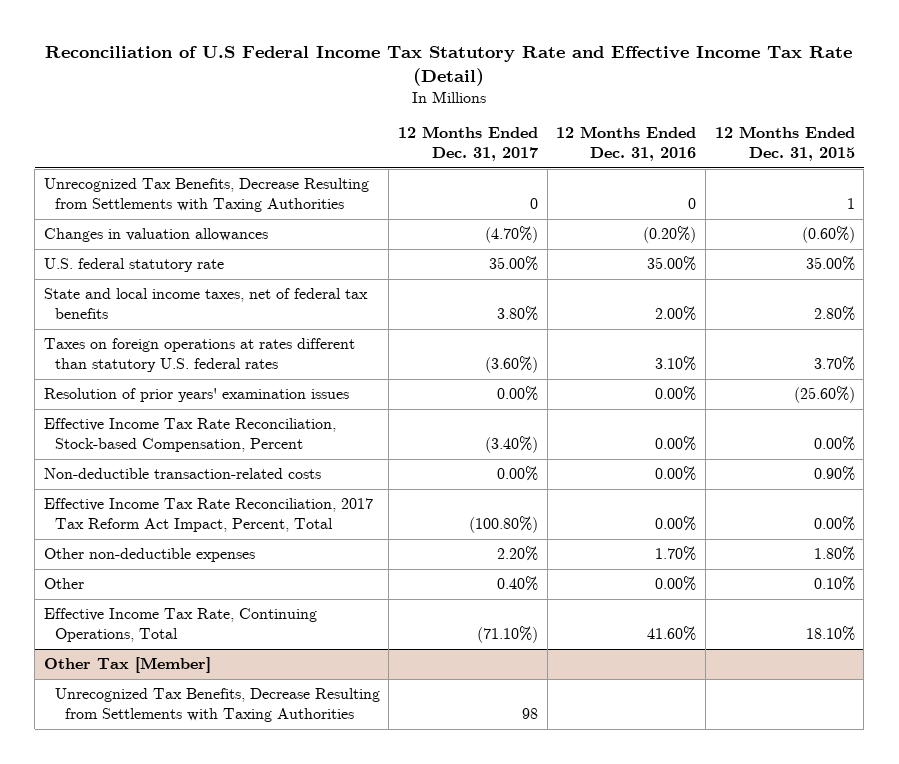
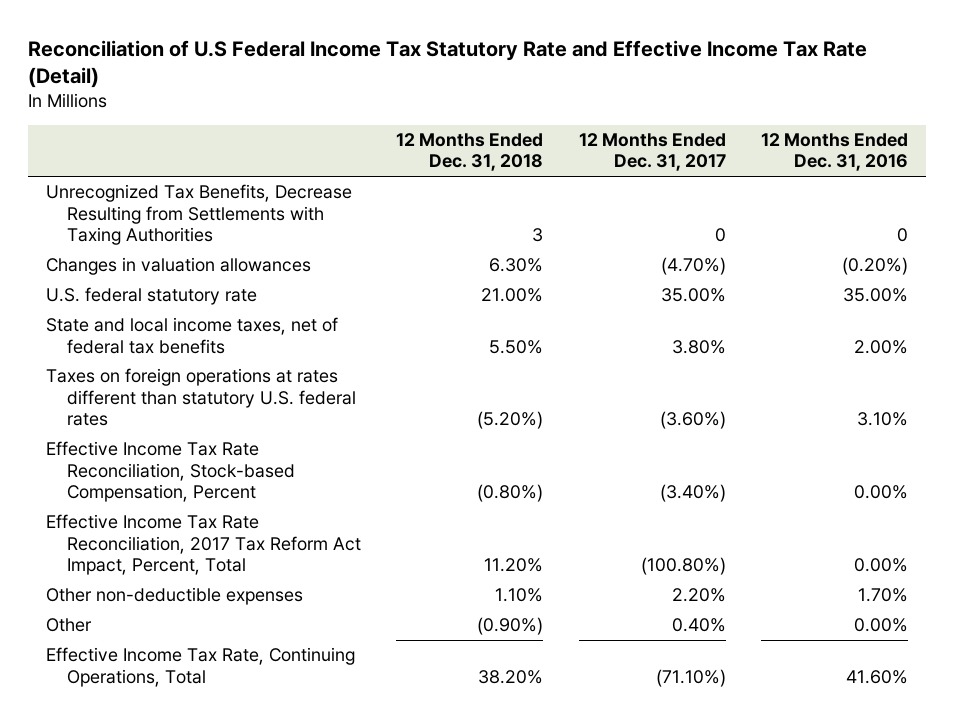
[714,126,855,161] 12 Months Ended Dec. 31, 2015 -> none
none -> [396,133,544,172] 12 Months Ended Dec. 31, 2018
[43,388,349,403] Resolution of prior years' examination issues -> none
[43,468,321,480] Non-deductible transaction-related costs -> none
[43,657,211,674] Other Tax [Member] -> none
[54,688,380,722] Unrecognized Tax Benefits, Decrease Resulting from Settlements with Taxing Authorities -> none

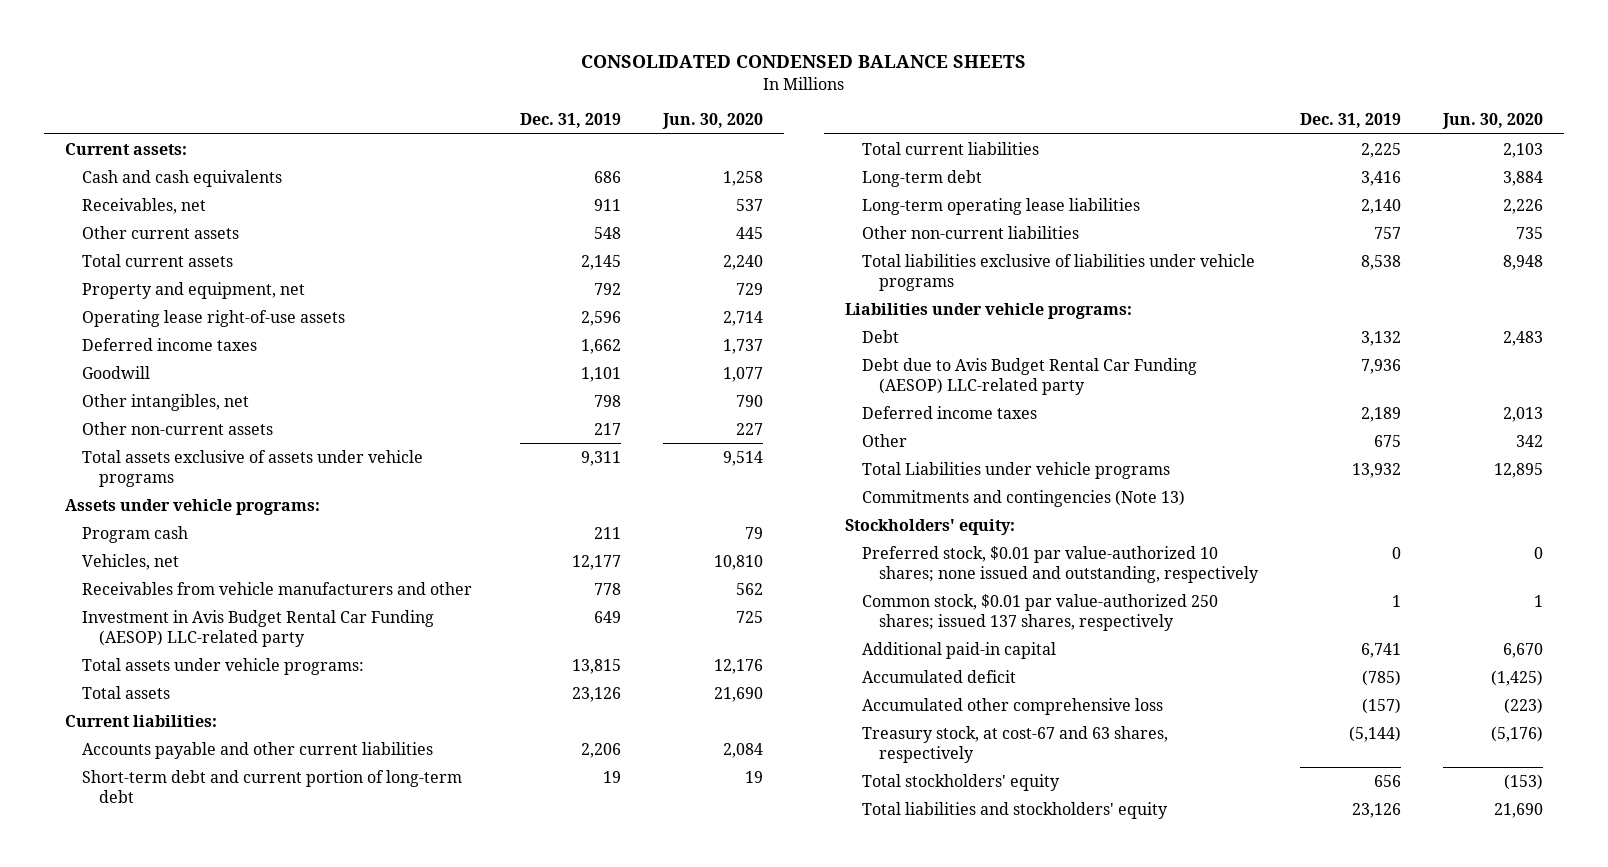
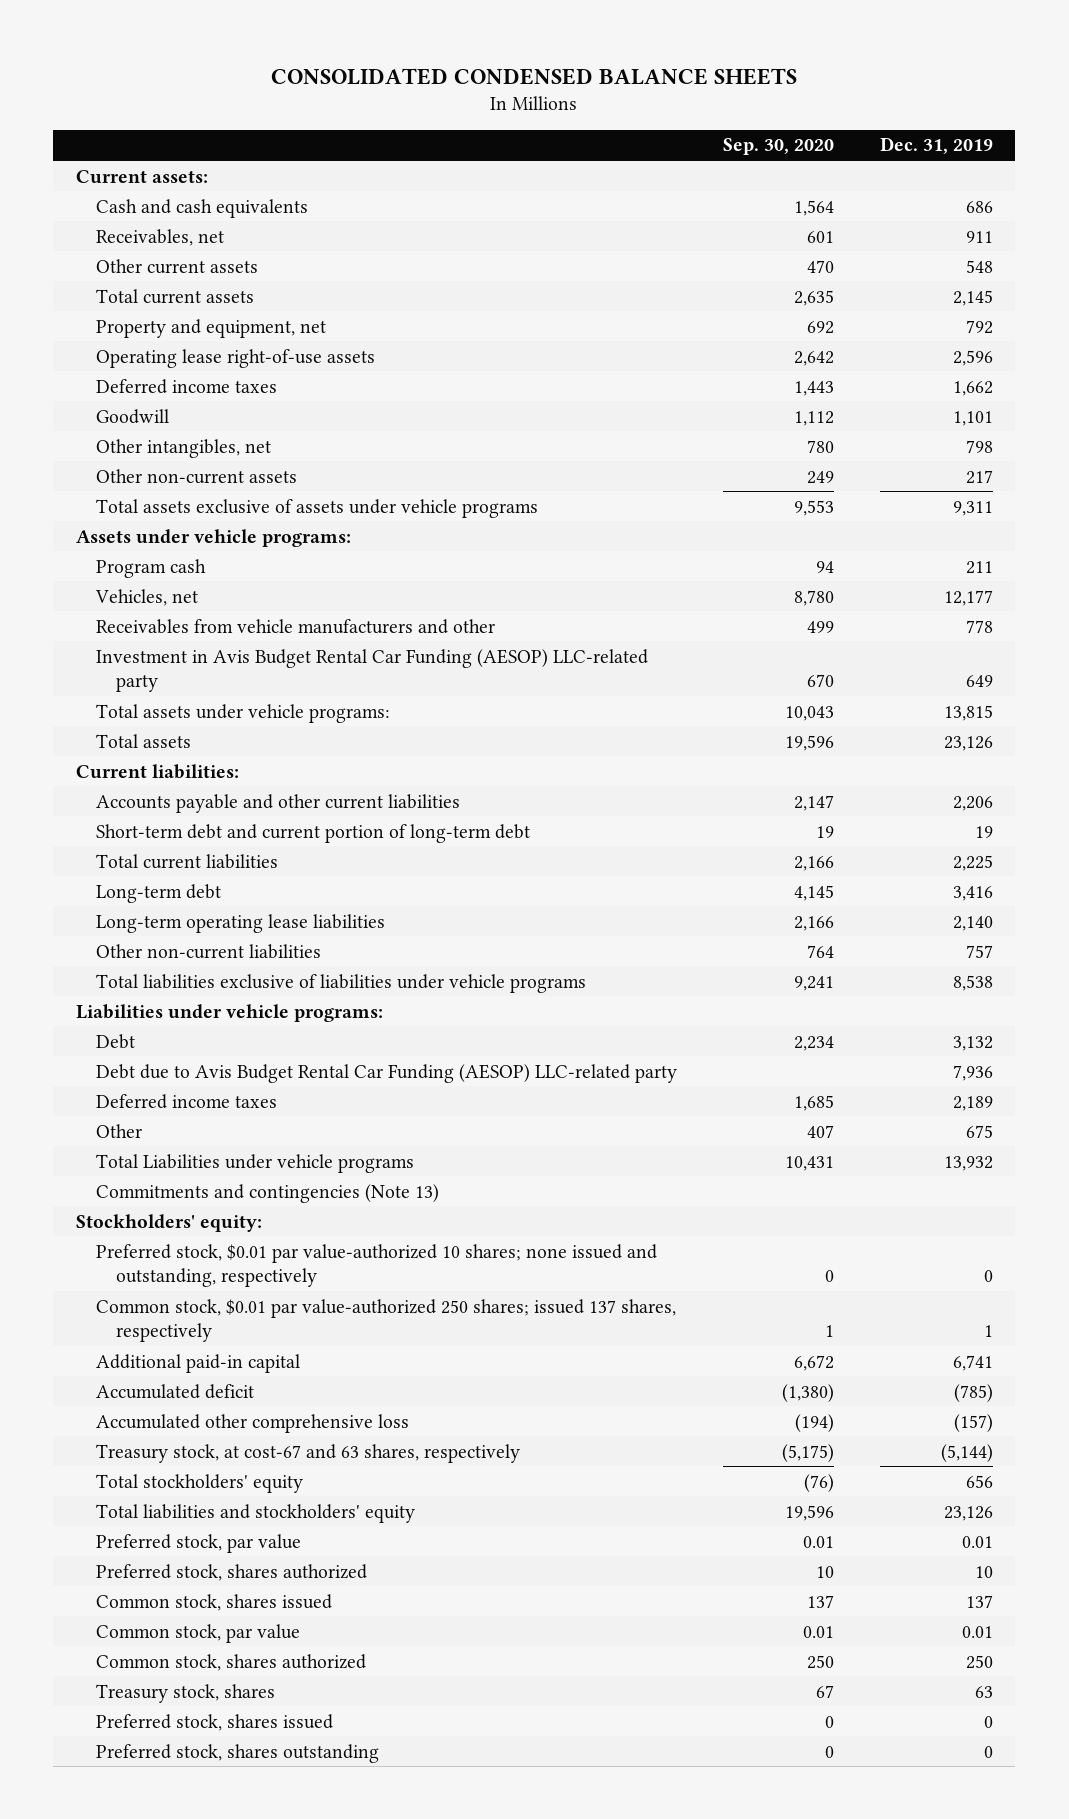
[662,113,764,130] Jun. 30, 2020 -> none
none -> [722,138,834,156] Sep. 30, 2020
none -> [96,1533,302,1553] Preferred stock, par value
none -> [96,1563,368,1581] Preferred stock, shares authorized
none -> [96,1593,333,1611] Common stock, shares issued
none -> [96,1623,301,1643] Common stock, par value
none -> [96,1653,367,1671] Common stock, shares authorized
none -> [96,1683,276,1703] Treasury stock, shares
none -> [96,1713,334,1731] Preferred stock, shares issued
none -> [96,1743,380,1763] Preferred stock, shares outstanding

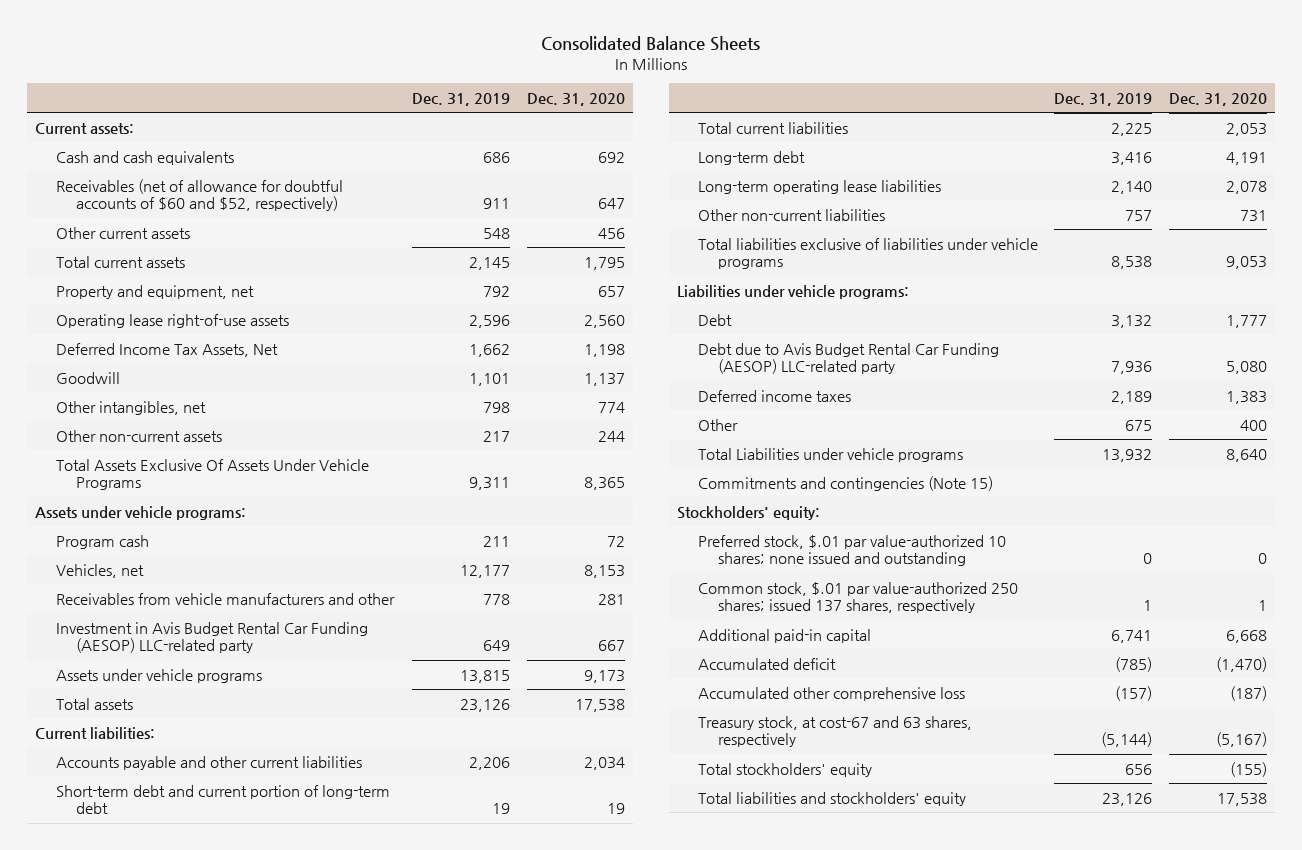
[271,67,798,85] CONSOLIDATED CONDENSED BALANCE SHEETS -> [540,36,760,52] Consolidated Balance Sheets
[722,138,834,156] Sep. 30, 2020 -> none
none -> [526,92,625,106] Dec. 31, 2020
[96,228,225,246] Receivables, net -> [55,178,343,212] Receivables (net of allowance for doubtful accounts of $60 and $52, respectively)
[96,378,278,394] Deferred income taxes -> [55,342,278,357] Deferred Income Tax Assets, Net
[96,498,539,518] Total assets exclusive of assets under vehicle programs -> [55,458,369,491] Total Assets Exclusive Of Assets Under Vehicle Programs
[96,703,391,723] Total assets under vehicle programs: -> [55,668,262,683] Assets under vehicle programs
[96,1183,440,1203] Commitments and contingencies (Note 13) -> [697,475,993,491] Commitments and contingencies (Note 15)
[96,1243,658,1287] Preferred stock, $0.01 par value-authorized 10 shares; none issued and outstanding, respectively -> [697,534,1006,567] Preferred stock, $.01 par value-authorized 10 shares; none issued and outstanding
[96,1298,677,1342] Common stock, $0.01 par value-authorized 250 shares; issued 137 shares, respectively -> [697,581,1018,614] Common stock, $.01 par value-authorized 250 shares; issued 137 shares, respectively
[96,1533,302,1553] Preferred stock, par value -> none
[96,1563,368,1581] Preferred stock, shares authorized -> none
[96,1593,333,1611] Common stock, shares issued -> none
[96,1623,301,1643] Common stock, par value -> none
[96,1653,367,1671] Common stock, shares authorized -> none
[96,1683,276,1703] Treasury stock, shares -> none
[96,1713,334,1731] Preferred stock, shares issued -> none
[96,1743,380,1763] Preferred stock, shares outstanding -> none

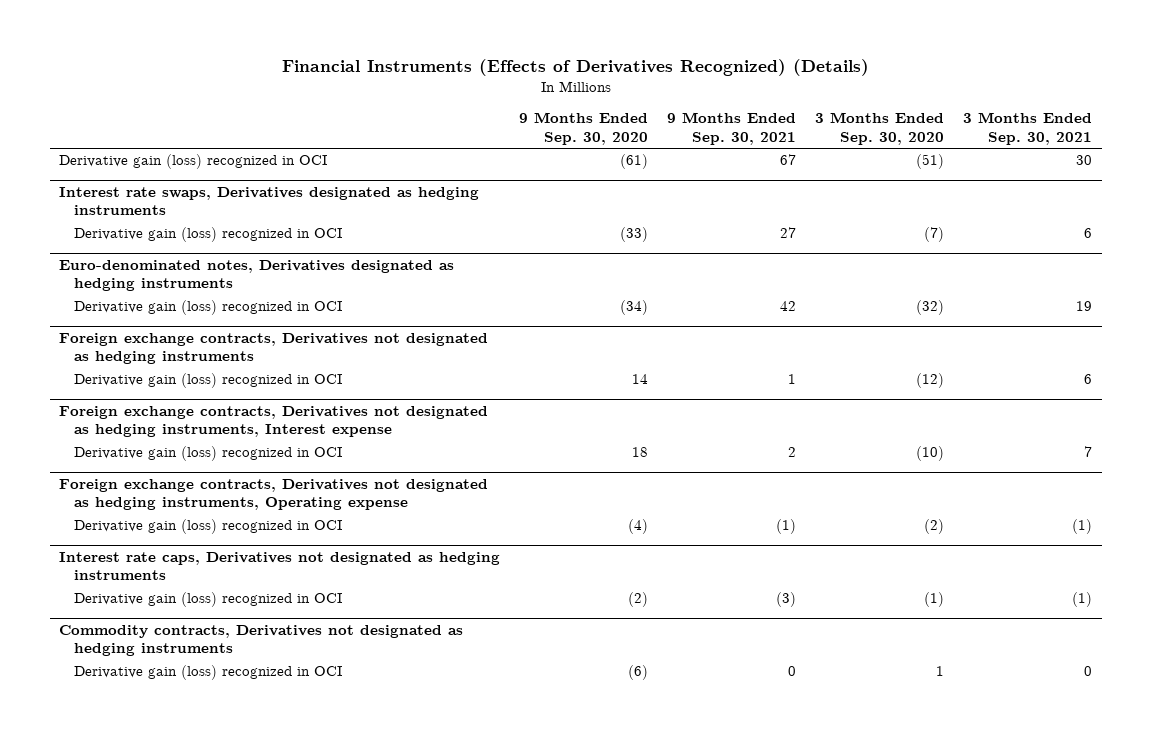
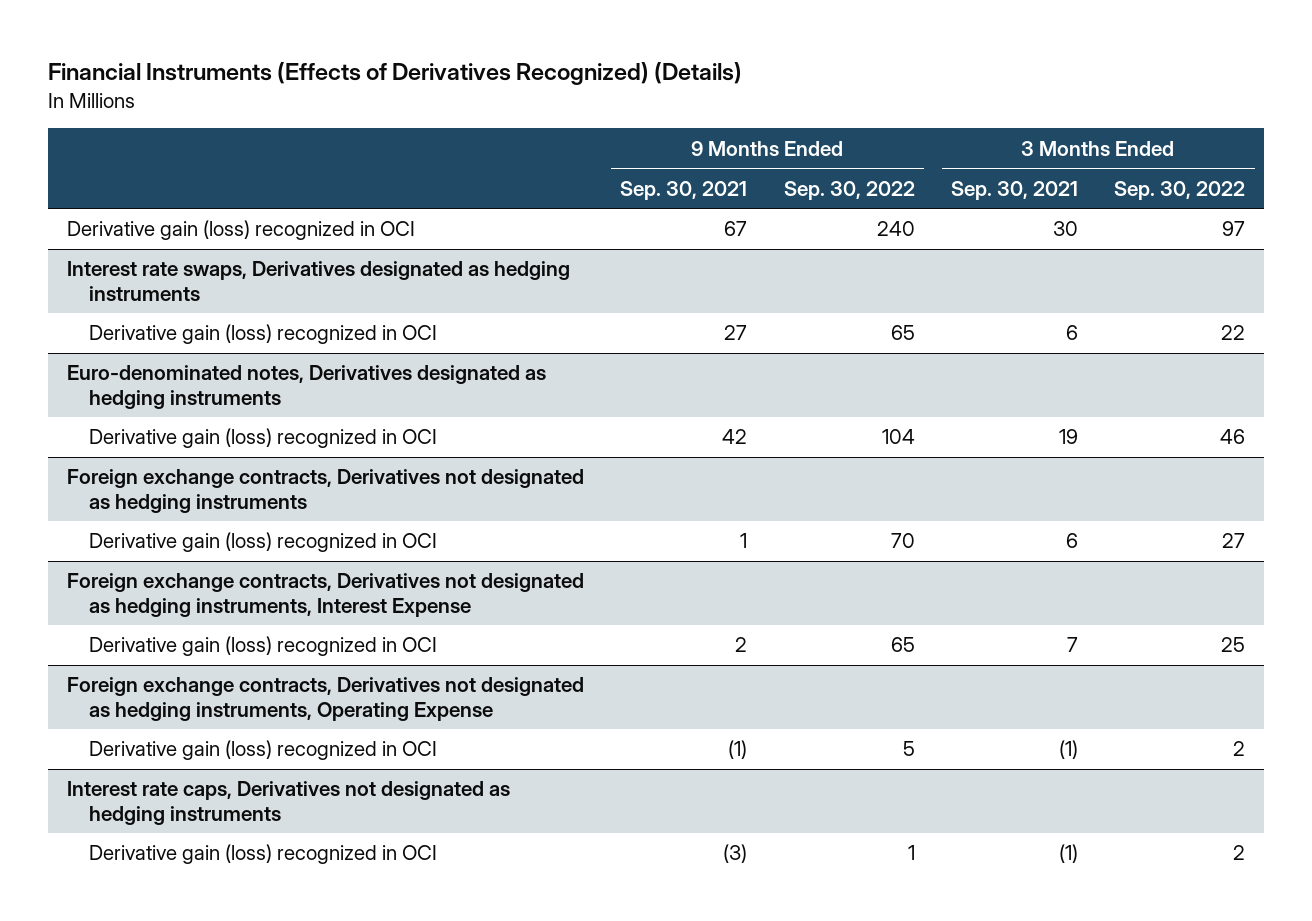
[519,112,649,145] 9 Months Ended Sep. 30, 2020 -> none
[815,112,945,145] 3 Months Ended Sep. 30, 2020 -> none
none -> [783,180,915,200] Sep. 30, 2022
none -> [1114,180,1246,200] Sep. 30, 2022
[59,405,489,438] Foreign exchange contracts, Derivatives not designated as hedging instruments, Interest expense -> [66,573,584,617] Foreign exchange contracts, Derivatives not designated as hedging instruments, Interest Expense
[59,478,489,511] Foreign exchange contracts, Derivatives not designated as hedging instruments, Operating expense -> [66,677,584,721] Foreign exchange contracts, Derivatives not designated as hedging instruments, Operating Expense
[59,624,464,657] Commodity contracts, Derivatives not designated as hedging instruments -> none
[74,665,343,681] Derivative gain (loss) recognized in OCI -> none

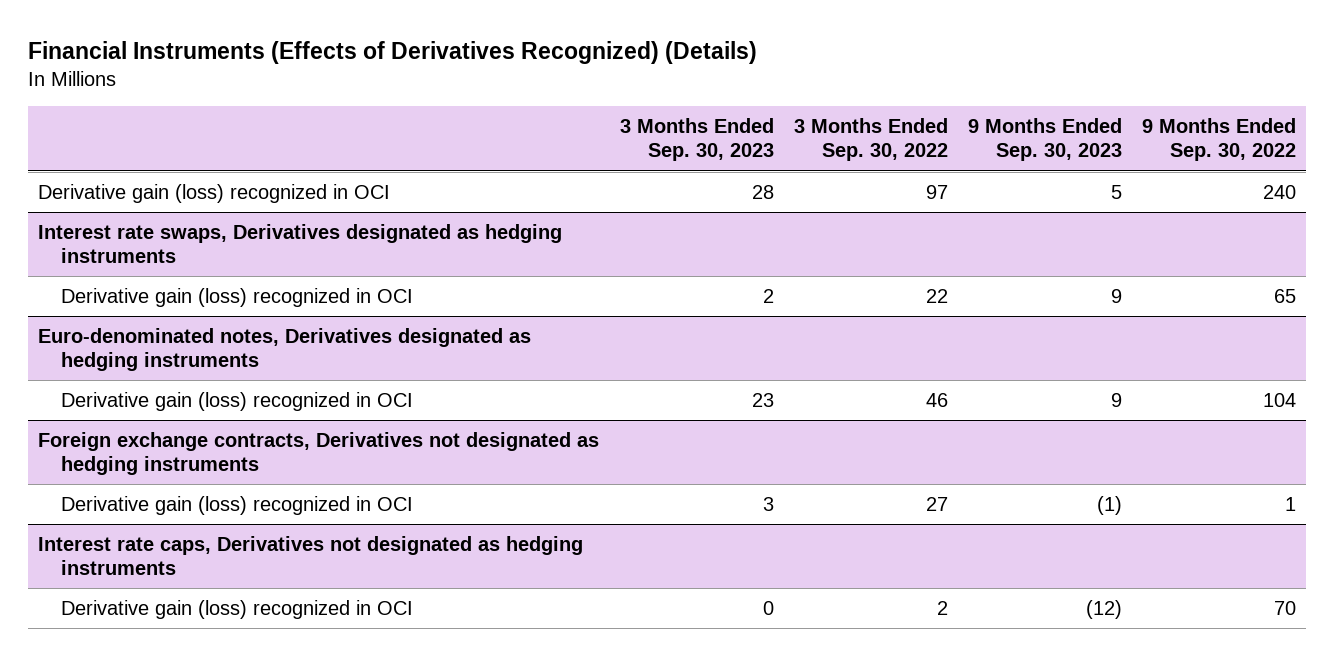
[620,180,748,200] Sep. 30, 2021 -> none
[950,180,1078,200] Sep. 30, 2021 -> none
none -> [619,118,774,162] 3 Months Ended Sep. 30, 2023
none -> [967,118,1122,162] 9 Months Ended Sep. 30, 2023
[66,573,584,617] Foreign exchange contracts, Derivatives not designated as hedging instruments, Interest Expense -> none
[89,636,438,657] Derivative gain (loss) recognized in OCI -> none
[66,677,584,721] Foreign exchange contracts, Derivatives not designated as hedging instruments, Operating Expense -> none
[89,740,438,761] Derivative gain (loss) recognized in OCI -> none
[890,533,915,549] 70 -> [1285,496,1297,511] 1
[907,845,915,861] 1 -> [1274,600,1297,615] 70

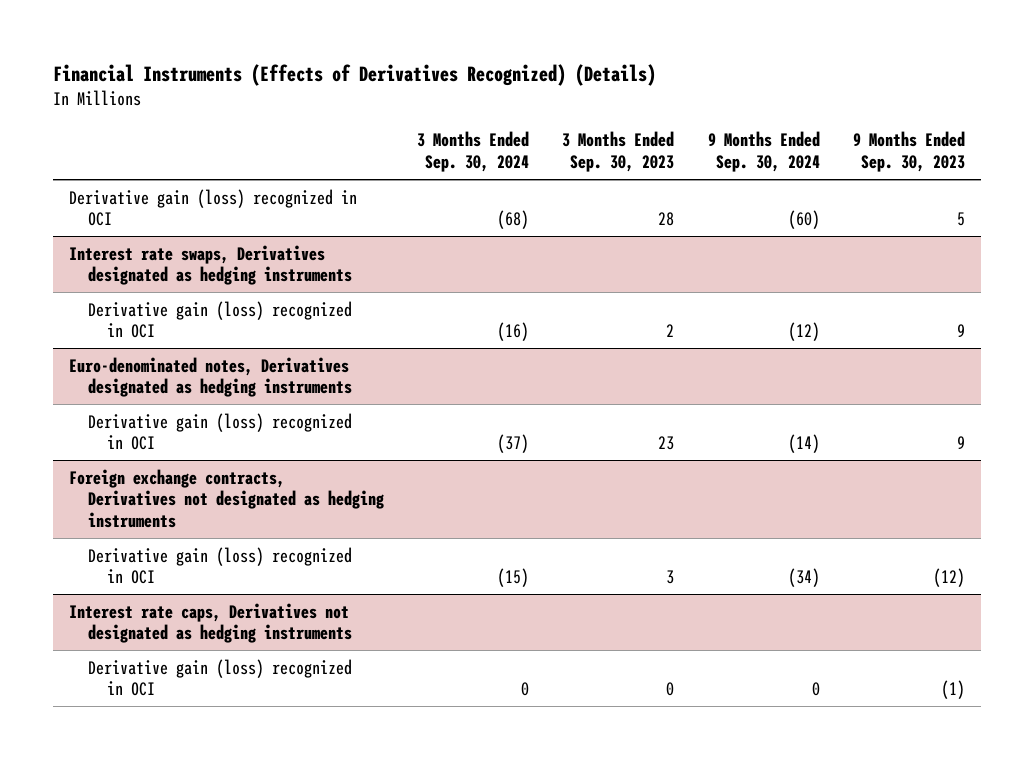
[793,118,948,162] 3 Months Ended Sep. 30, 2022 -> none
[1142,118,1297,162] 9 Months Ended Sep. 30, 2022 -> none
none -> [417,131,530,173] 3 Months Ended Sep. 30, 2024
none -> [707,131,820,173] 9 Months Ended Sep. 30, 2024
[1096,495,1122,515] (1) -> [932,568,965,588] (12)
[1085,599,1122,619] (12) -> [940,680,965,700] (1)

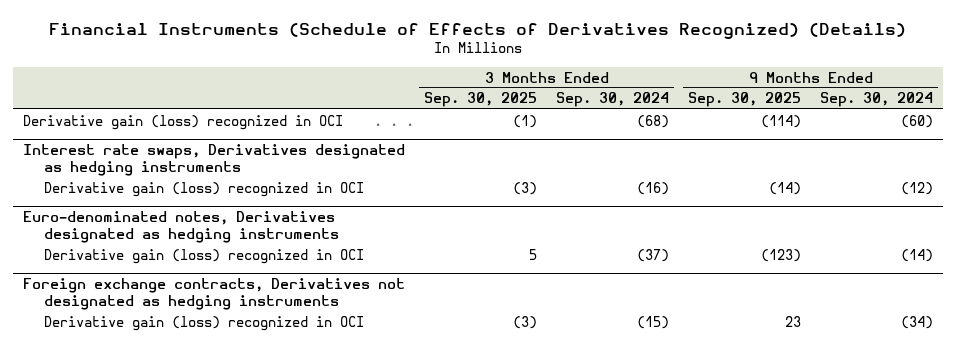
[52,63,656,86] Financial Instruments (Effects of Derivatives Recognized) (Details) -> [49,22,907,39] Financial Instruments (Schedule of Effects of Derivatives Recognized) (Details)
[562,131,675,173] 3 Months Ended Sep. 30, 2023 -> none
[852,131,965,173] 9 Months Ended Sep. 30, 2023 -> none
none -> [424,92,538,108] Sep. 30, 2025
none -> [688,92,802,108] Sep. 30, 2025
[69,602,353,644] Interest rate caps, Derivatives not designated as hedging instruments -> none
[88,658,353,697] Derivative gain (loss) recognized in OCI -> none

